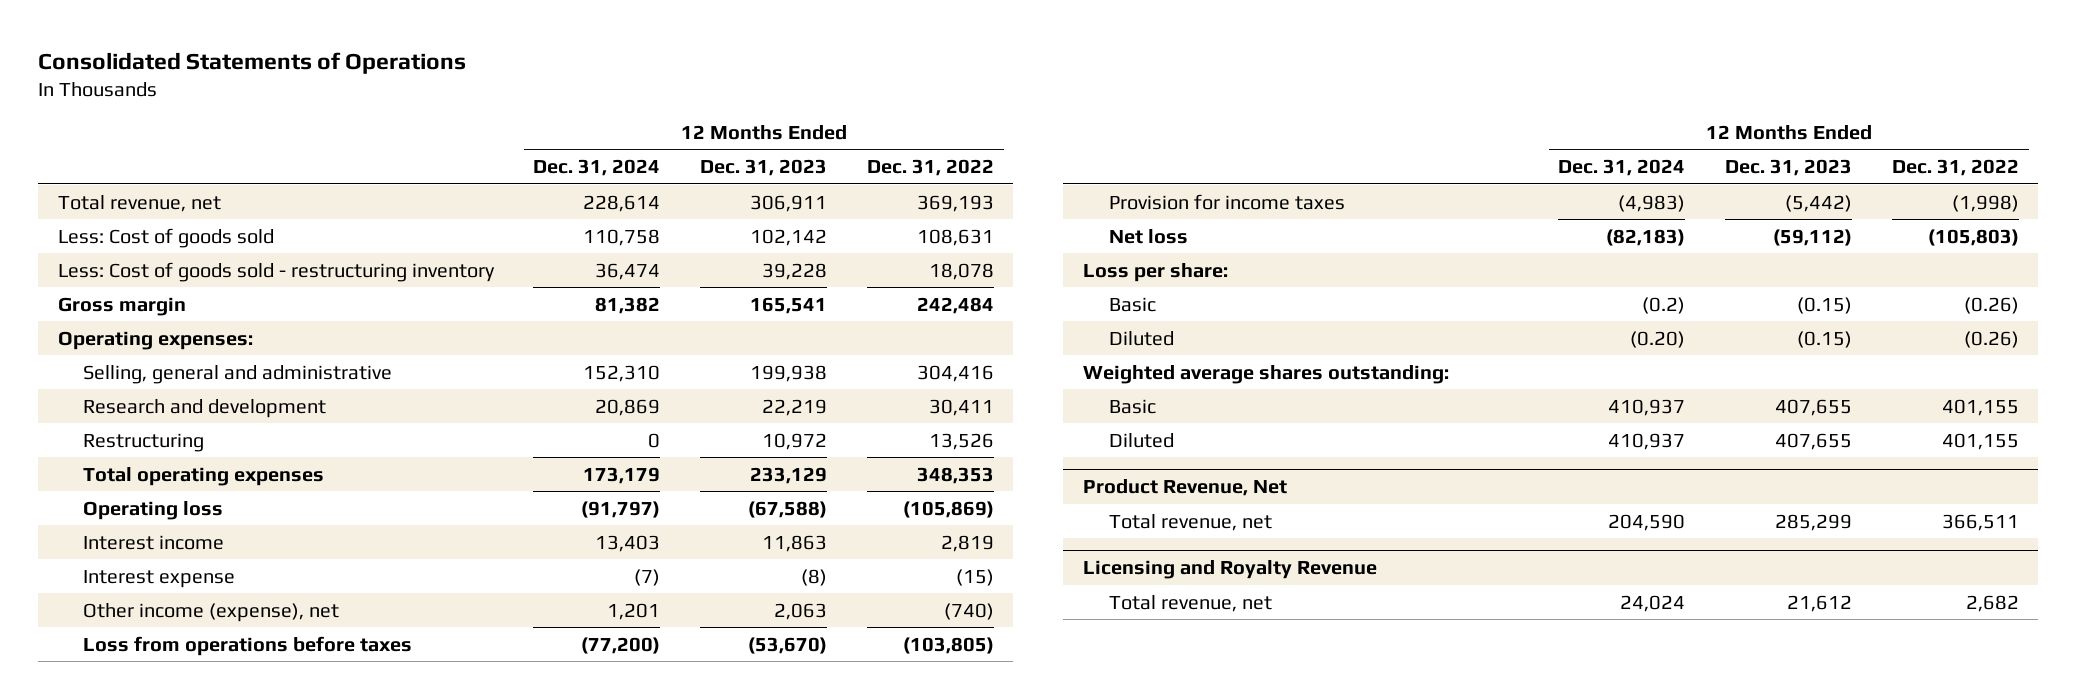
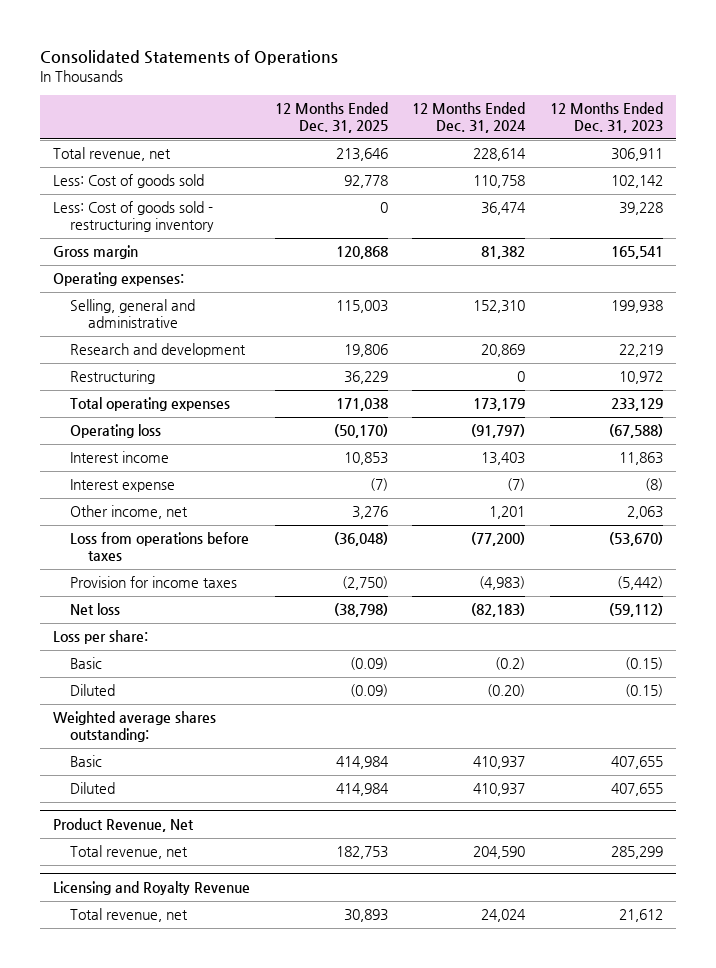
[866,159,994,177] Dec. 31, 2022 -> none
none -> [274,102,388,134] 12 Months Ended Dec. 31, 2025
[83,602,340,622] Other income (expense), net -> [70,505,189,520] Other income, net

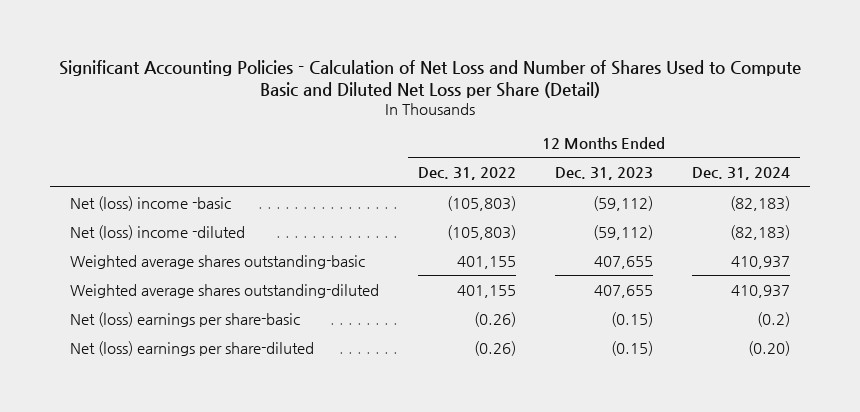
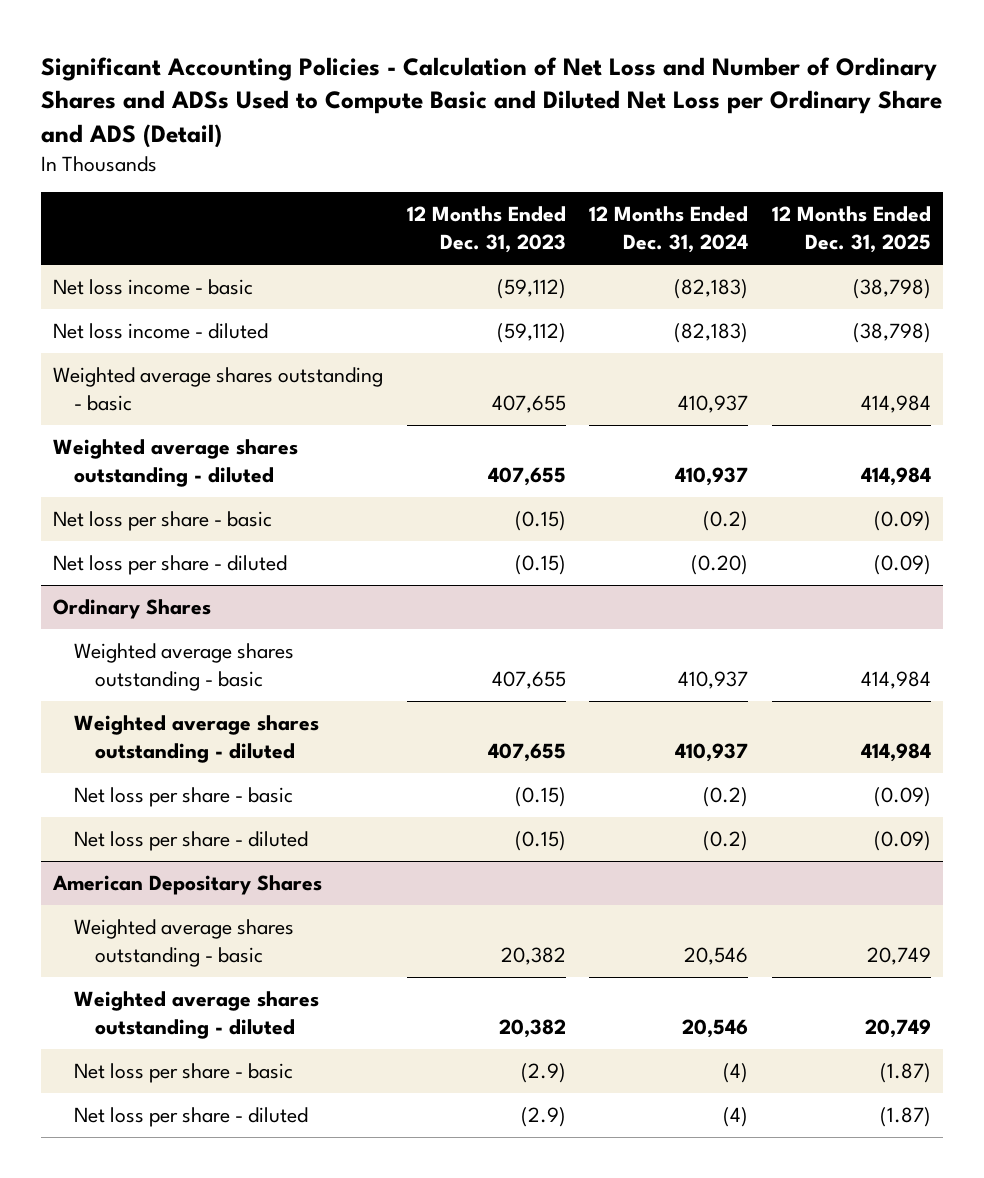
[58,59,801,99] Significant Accounting Policies - Calculation of Net Loss and Number of Shares Used to Compute Basic and Diluted Net Loss per Share (Detail) -> [41,56,943,148] Significant Accounting Policies - Calculation of Net Loss and Number of Ordinary Shares and ADSs Used to Compute Basic and Diluted Net Loss per Ordinary Share and ADS (Detail)
[417,167,516,181] Dec. 31, 2022 -> none
none -> [772,206,932,254] 12 Months Ended Dec. 31, 2025
[69,195,231,211] Net (loss) income -basic -> [53,279,254,296] Net loss income - basic
[69,224,245,240] Net (loss) income -diluted -> [53,323,269,340] Net loss income - diluted
[69,254,365,269] Weighted average shares outstanding-basic -> [53,367,384,411] Weighted average shares outstanding - basic
[69,283,379,298] Weighted average shares outstanding-diluted -> [53,439,299,487] Weighted average shares outstanding - diluted
[69,311,300,327] Net (loss) earnings per share-basic -> [53,511,273,532] Net loss per share - basic
[69,340,314,356] Net (loss) earnings per share-diluted -> [53,555,288,576] Net loss per share - diluted
none -> [53,599,212,620] Ordinary Shares
none -> [73,643,294,691] Weighted average shares outstanding - basic
none -> [73,715,319,763] Weighted average shares outstanding - diluted
none -> [73,787,293,808] Net loss per share - basic
none -> [73,831,308,852] Net loss per share - diluted
none -> [52,875,323,896] American Depositary Shares
none -> [73,919,294,967] Weighted average shares outstanding - basic
none -> [73,991,319,1039] Weighted average shares outstanding - diluted
none -> [73,1063,293,1084] Net loss per share - basic
none -> [73,1107,308,1128] Net loss per share - diluted

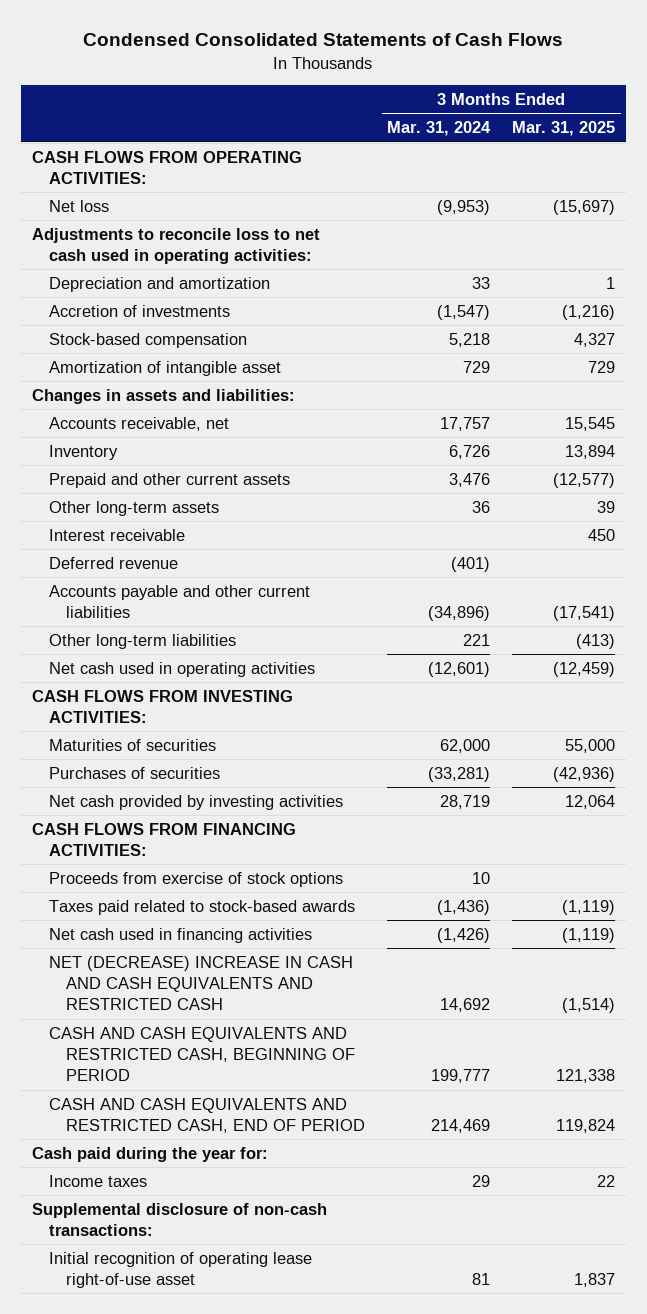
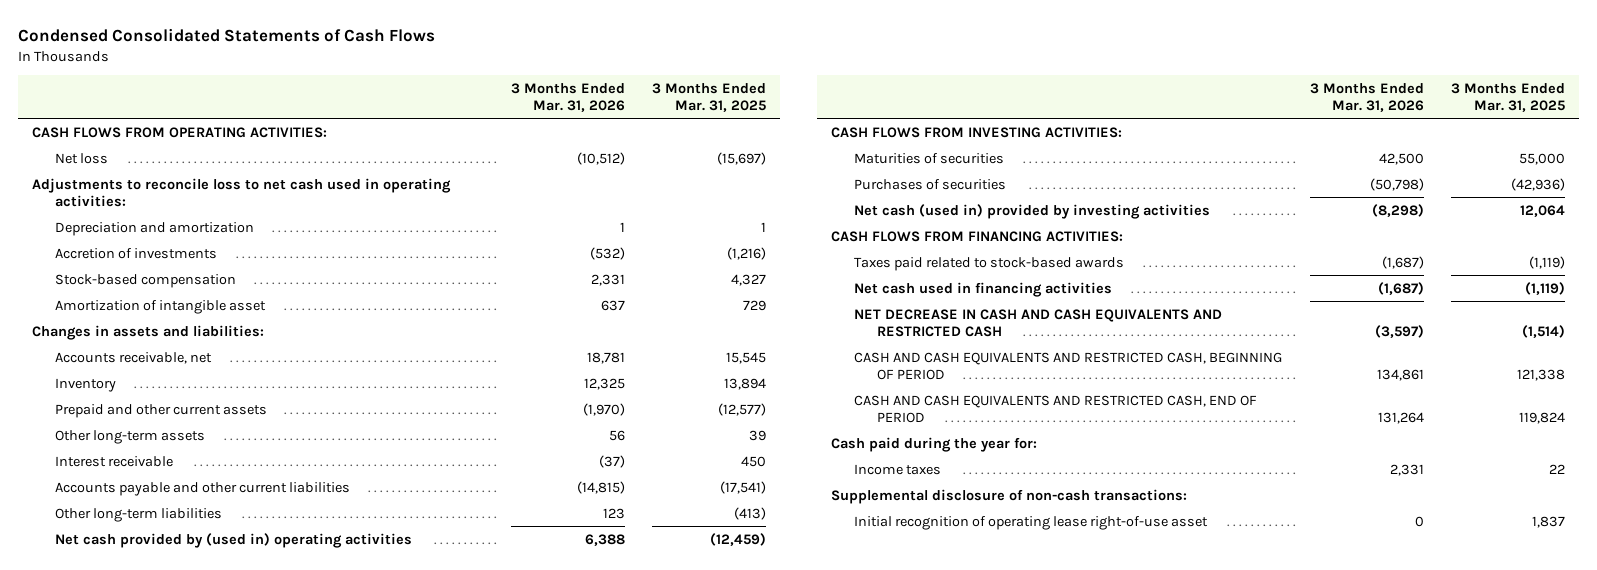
[387,121,492,137] Mar. 31, 2024 -> none
none -> [510,82,625,112] 3 Months Ended Mar. 31, 2026
[48,556,178,569] Deferred revenue -> none
[48,661,315,677] Net cash used in operating activities -> [55,532,413,548] Net cash provided by (used in) operating activities
[48,794,343,810] Net cash provided by investing activities -> [853,203,1210,219] Net cash (used in) provided by investing activities
[48,871,343,887] Proceeds from exercise of stock options -> none
[48,955,353,1011] NET (DECREASE) INCREASE IN CASH AND CASH EQUIVALENTS AND RESTRICTED CASH -> [853,308,1222,337] NET DECREASE IN CASH AND CASH EQUIVALENTS AND RESTRICTED CASH

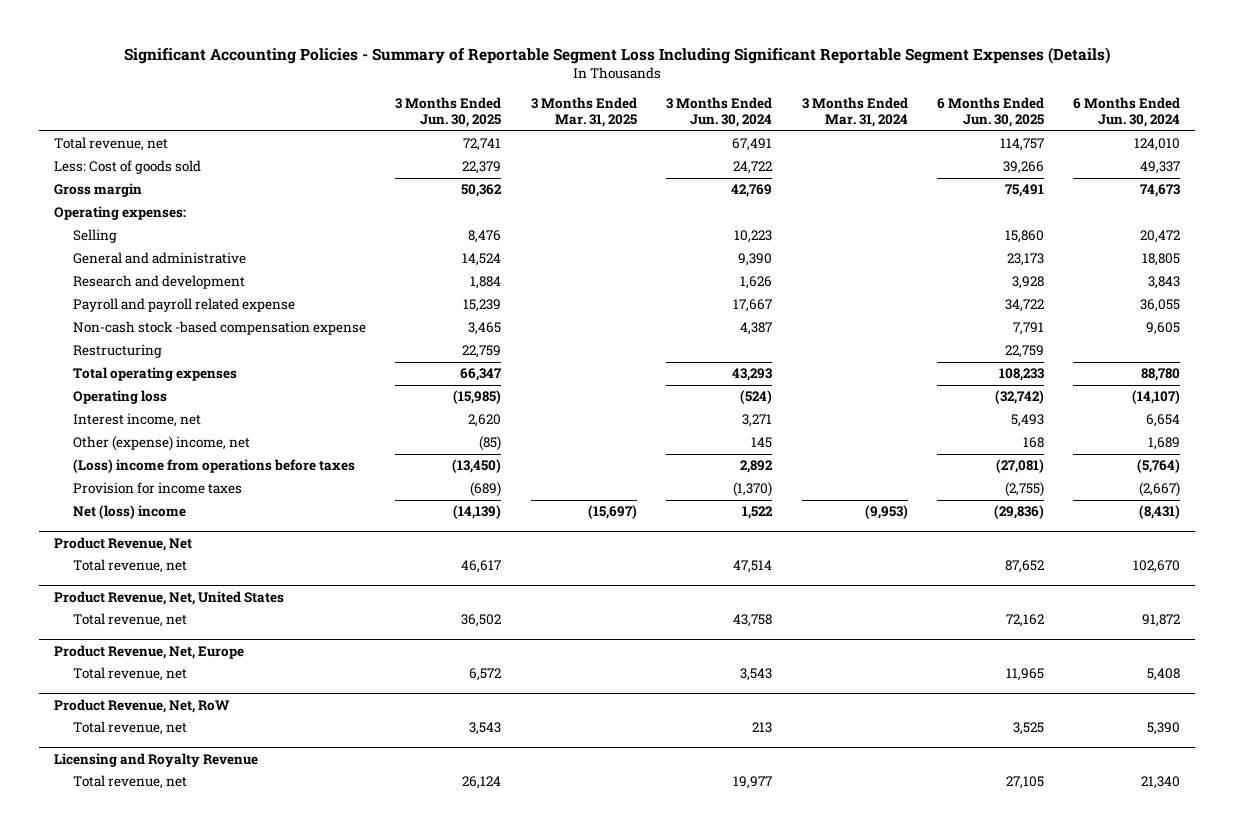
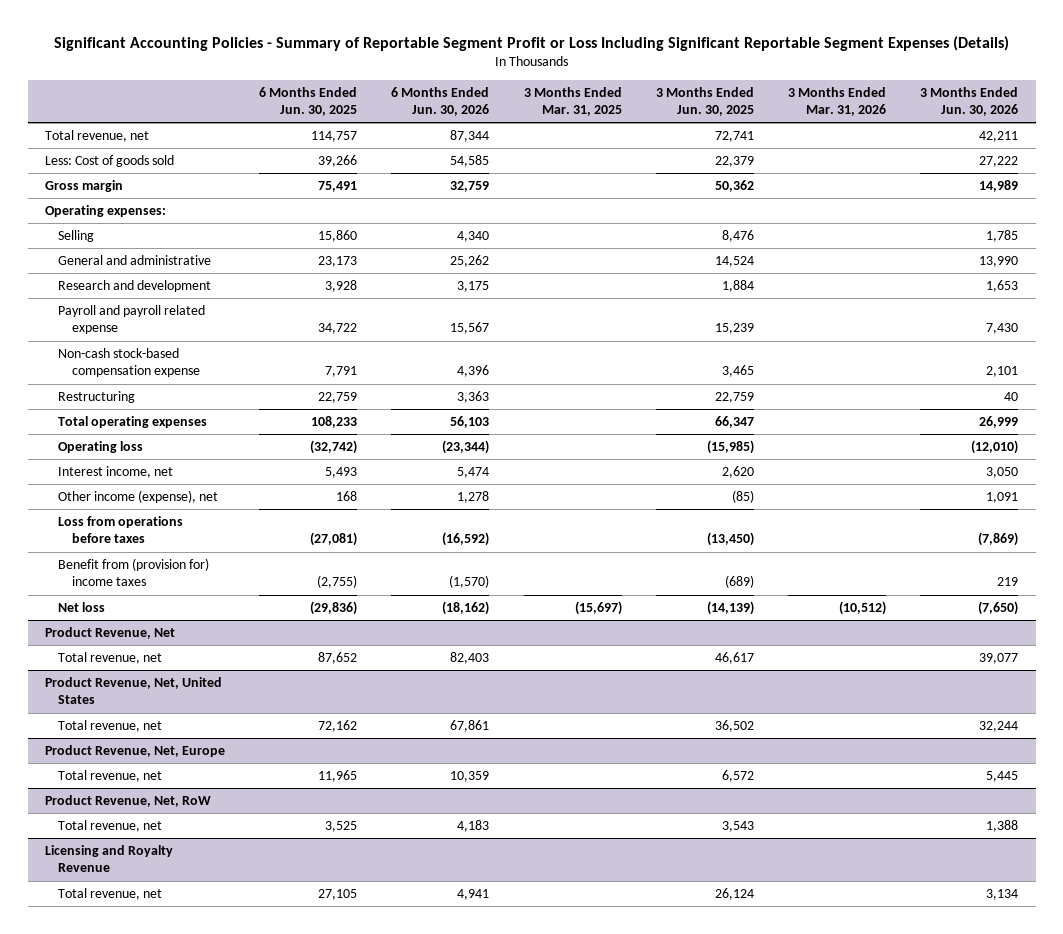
[124,46,1111,64] Significant Accounting Policies - Summary of Reportable Segment Loss Including Significant Reportable Segment Expenses (Details) -> [53,36,1009,52] Significant Accounting Policies - Summary of Reportable Segment Profit or Loss Including Significant Reportable Segment Expenses (Details)
[666,96,773,127] 3 Months Ended Jun. 30, 2024 -> none
[801,96,908,127] 3 Months Ended Mar. 31, 2024 -> none
[1073,96,1181,127] 6 Months Ended Jun. 30, 2024 -> none
none -> [391,86,490,117] 6 Months Ended Jun. 30, 2026
none -> [788,86,887,117] 3 Months Ended Mar. 31, 2026
none -> [920,86,1019,117] 3 Months Ended Jun. 30, 2026
[72,321,366,336] Non-cash stock -based compensation expense -> [58,348,200,378] Non-cash stock-based compensation expense
[72,436,250,452] Other (expense) income, net -> [58,490,219,504] Other income (expense), net
[72,459,355,474] (Loss) income from operations before taxes -> [58,516,184,544] Loss from operations before taxes
[72,482,242,495] Provision for income taxes -> [58,558,210,587] Benefit from (provision for) income taxes
[72,505,186,520] Net (loss) income -> [58,602,106,613] Net loss

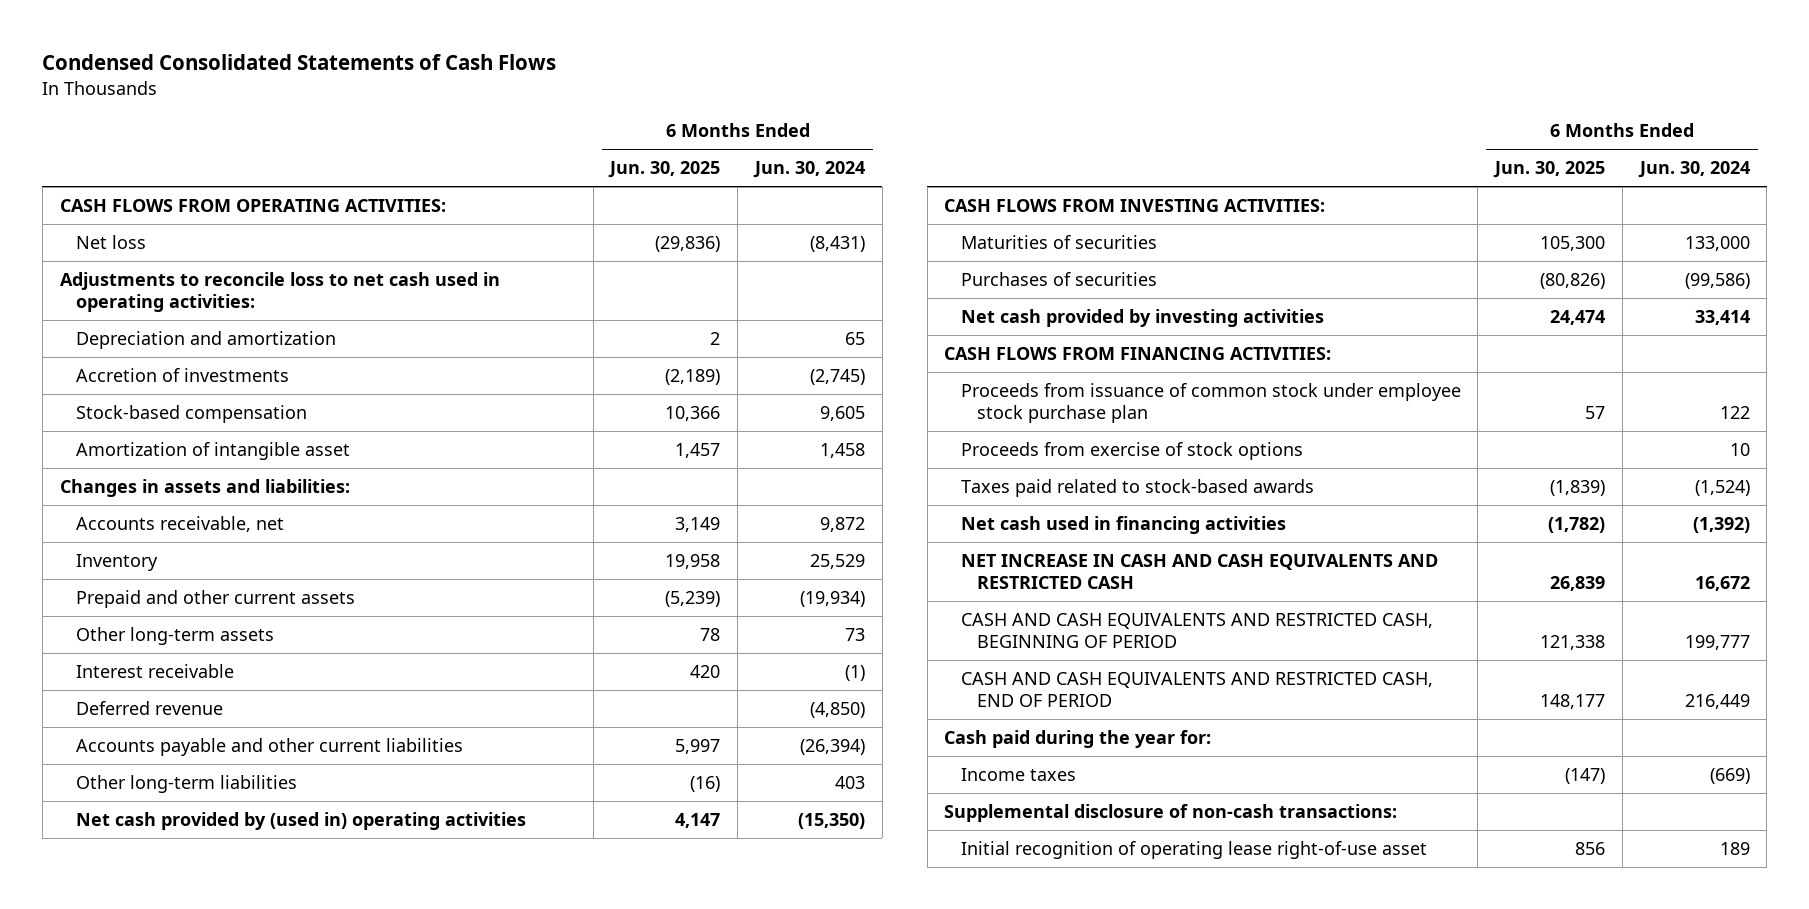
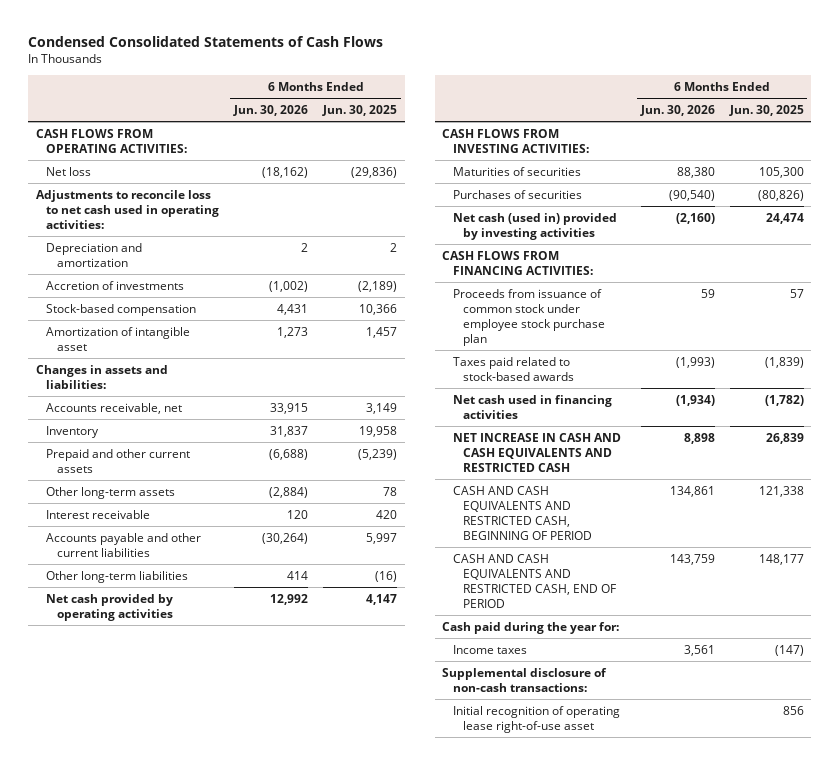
[752,161,865,179] Jun. 30, 2024 -> none
none -> [233,105,309,117] Jun. 30, 2026
[75,700,223,715] Deferred revenue -> none
[75,811,526,830] Net cash provided by (used in) operating activities -> [46,593,174,621] Net cash provided by operating activities
[960,308,1324,327] Net cash provided by investing activities -> [452,212,617,240] Net cash (used in) provided by investing activities
[960,441,1303,460] Proceeds from exercise of stock options -> none

